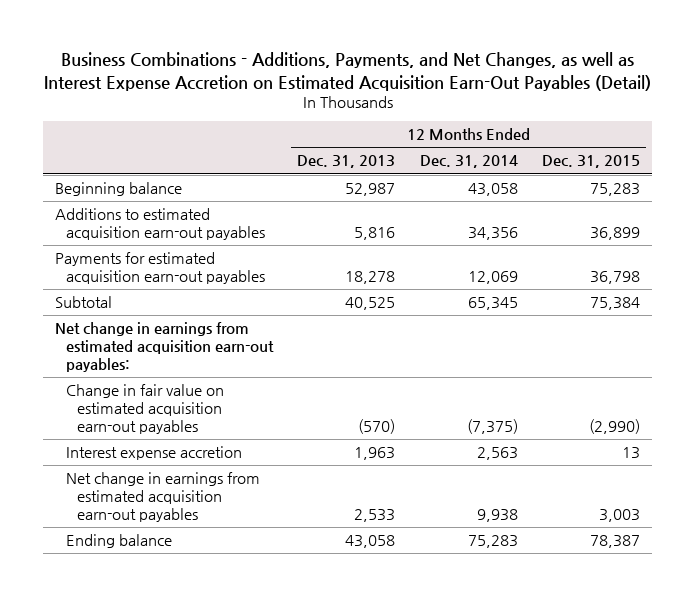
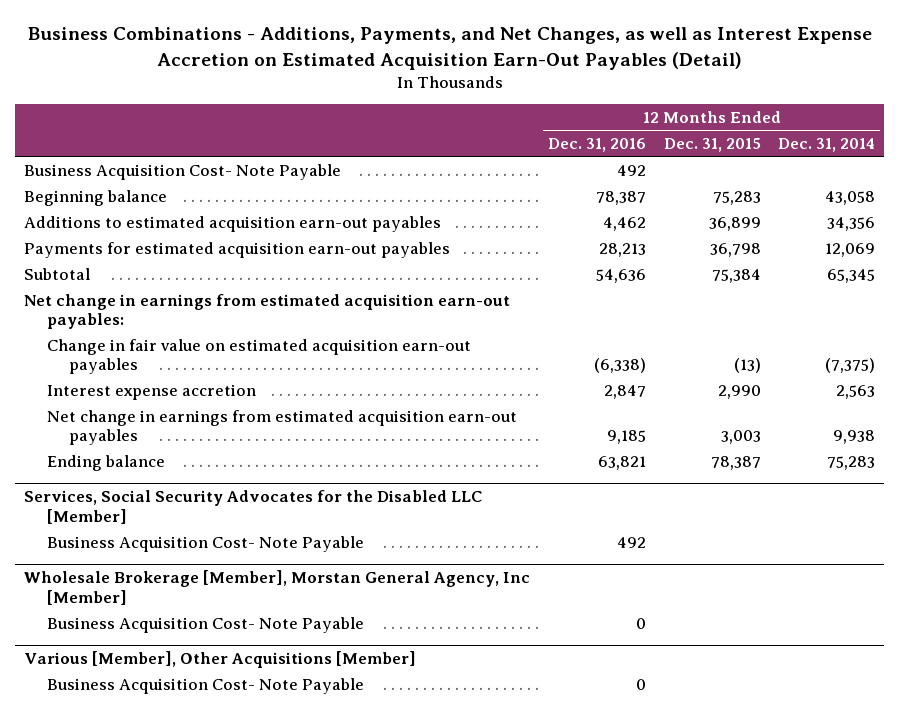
[297,155,396,169] Dec. 31, 2013 -> none
none -> [547,137,646,152] Dec. 31, 2016
none -> [23,163,341,180] Business Acquisition Cost- Note Payable
[588,418,640,434] (2,990) -> [733,357,761,373] (13)
[621,447,640,460] 13 -> [717,384,761,399] 2,990
none -> [23,490,482,524] Services, Social Security Advocates for the Disabled LLC [Member]
none -> [46,535,364,552] Business Acquisition Cost- Note Payable
none -> [23,570,530,605] Wholesale Brokerage [Member], Morstan General Agency, Inc [Member]
none -> [46,616,364,633] Business Acquisition Cost- Note Payable
none -> [23,651,416,669] Various [Member], Other Acquisitions [Member]
none -> [46,677,364,694] Business Acquisition Cost- Note Payable

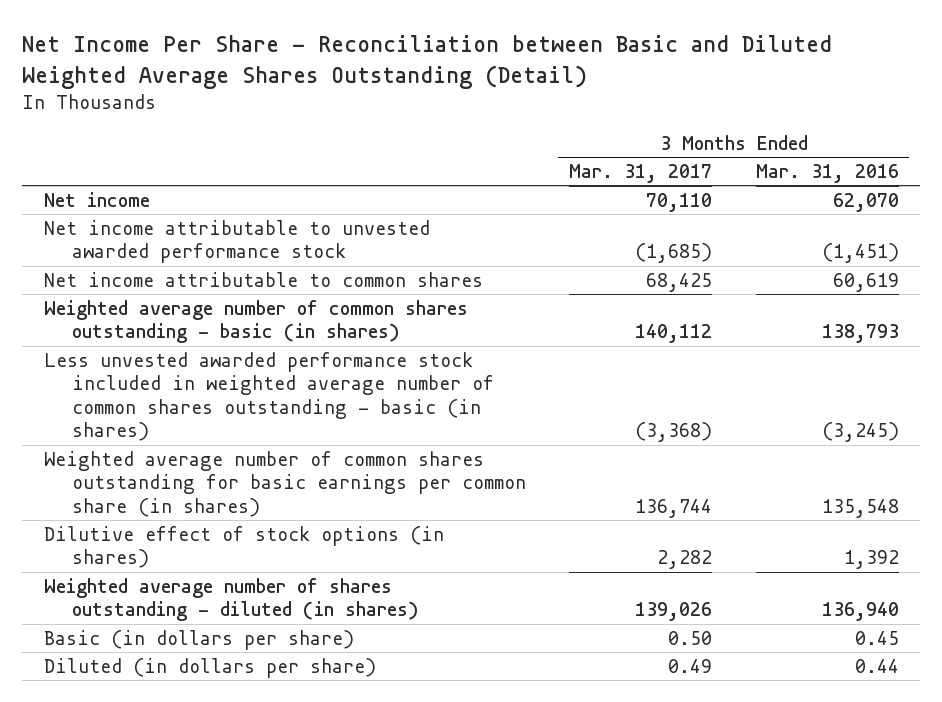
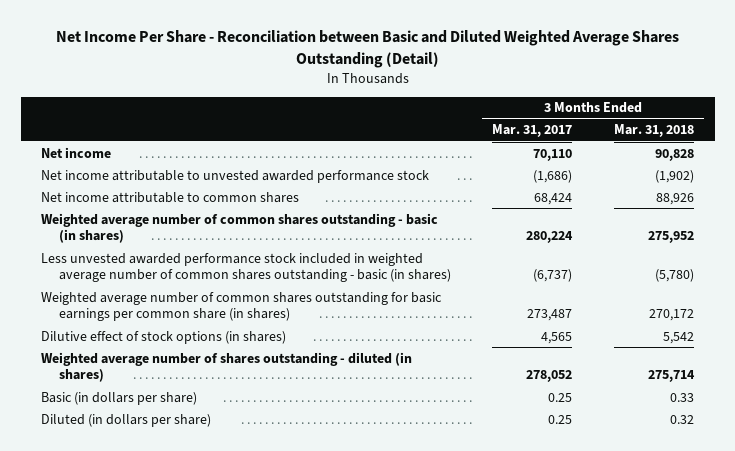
[755,163,899,183] Mar. 31, 2016 -> none
none -> [613,124,694,138] Mar. 31, 2018
[635,243,713,264] (1,685) -> [533,169,573,183] (1,686)
[646,272,713,292] 68,425 -> [534,192,573,205] 68,424
[635,324,713,344] 140,112 -> [526,231,574,244] 280,224
[635,422,713,443] (3,368) -> [533,269,573,283] (6,737)
[635,498,713,518] 136,744 -> [527,309,573,322] 273,487
[657,550,713,570] 2,282 -> [541,331,573,344] 4,565
[635,602,713,622] 139,026 -> [526,370,573,383] 278,052
[668,630,713,645] 0.50 -> [548,392,573,402] 0.25
[668,658,713,673] 0.49 -> [548,414,573,424] 0.25

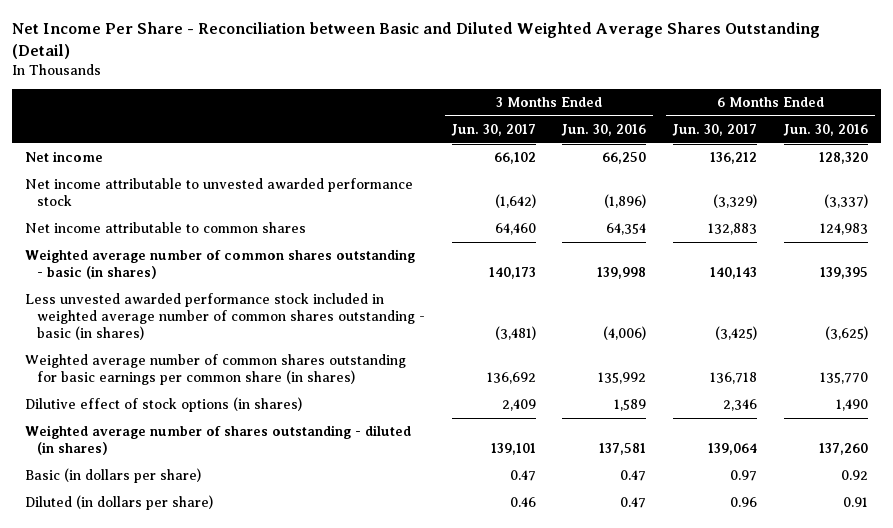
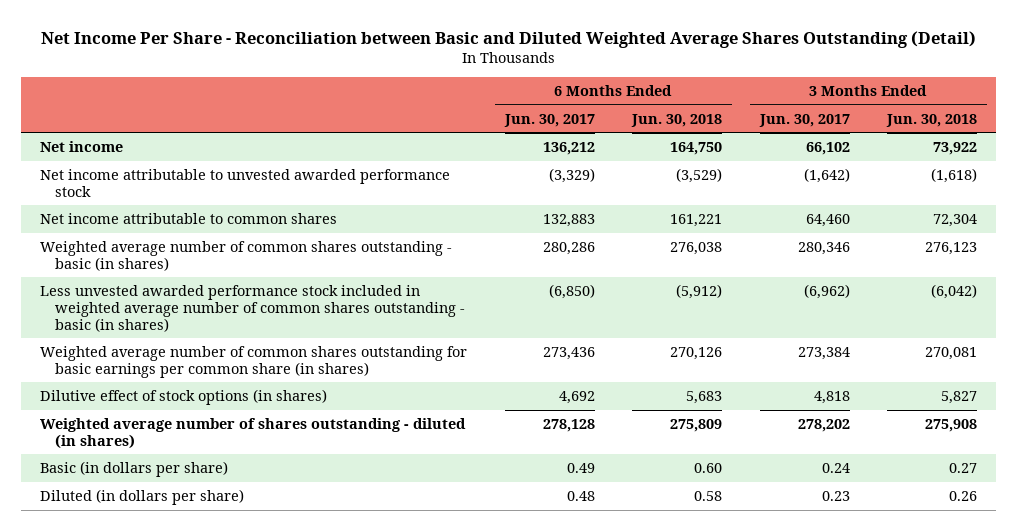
[561,123,647,136] Jun. 30, 2016 -> none
[782,123,868,136] Jun. 30, 2016 -> none
none -> [631,113,723,127] Jun. 30, 2018
none -> [886,113,978,127] Jun. 30, 2018
[488,267,536,280] 140,173 -> [797,241,850,255] 280,346
[710,267,758,280] 140,143 -> [542,241,595,255] 280,286
[494,325,536,340] (3,481) -> [803,283,850,299] (6,962)
[715,325,758,340] (3,425) -> [548,283,595,299] (6,850)
[486,372,536,385] 136,692 -> [797,346,850,360] 273,384
[710,372,758,385] 136,718 -> [542,346,595,360] 273,436
[501,399,536,412] 2,409 -> [813,390,850,404] 4,818
[723,399,758,412] 2,346 -> [558,390,595,404] 4,692
[490,443,536,456] 139,101 -> [797,418,850,432] 278,202
[708,443,758,456] 139,064 -> [542,418,595,432] 278,128
[509,470,536,482] 0.47 -> [821,462,850,473] 0.24
[730,470,758,482] 0.97 -> [566,462,595,473] 0.49
[509,497,536,508] 0.46 -> [821,490,850,501] 0.23
[730,497,758,508] 0.96 -> [566,490,595,501] 0.48

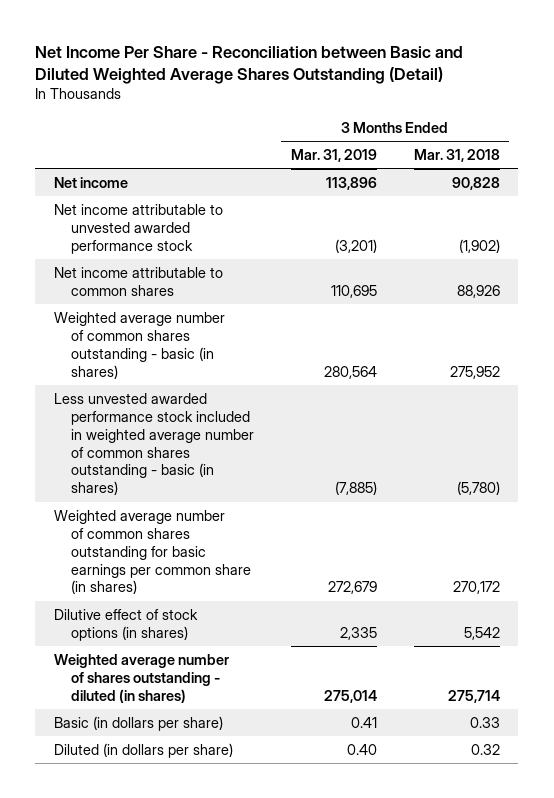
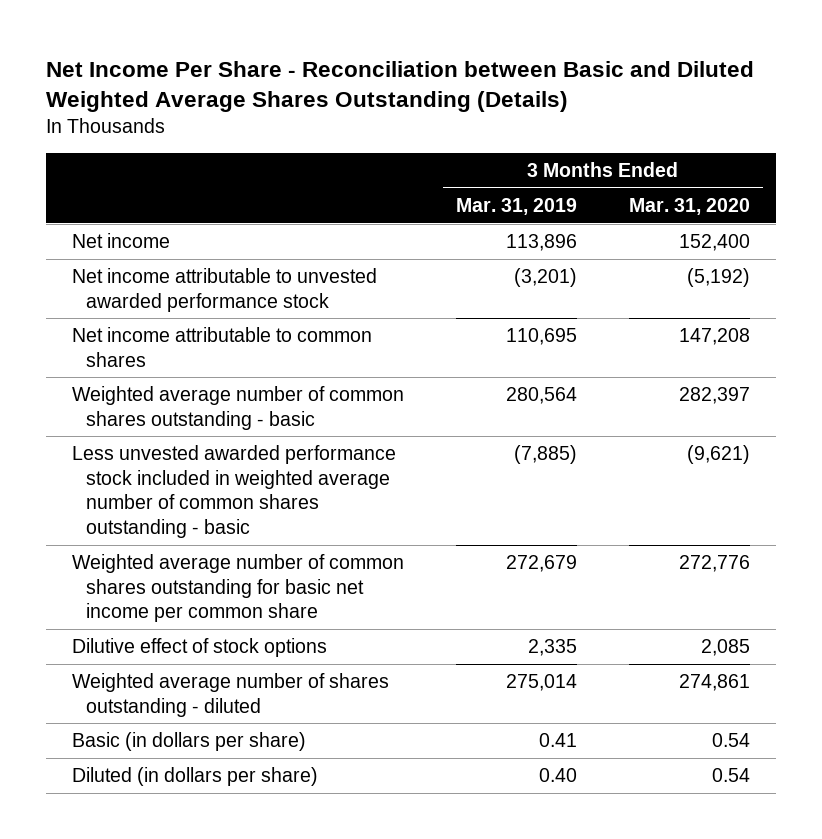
[35,45,464,84] Net Income Per Share - Reconciliation between Basic and Diluted Weighted Average Shares Outstanding (Detail) -> [46,60,755,112] Net Income Per Share - Reconciliation between Basic and Diluted Weighted Average Shares Outstanding (Details)
[413,149,500,163] Mar. 31, 2018 -> none
none -> [629,198,751,216] Mar. 31, 2020
[53,311,225,379] Weighted average number of common shares outstanding - basic (in shares) -> [72,386,405,430] Weighted average number of common shares outstanding - basic
[53,392,254,496] Less unvested awarded performance stock included in weighted average number of common shares outstanding - basic (in shares) -> [72,445,397,538] Less unvested awarded performance stock included in weighted average number of common shares outstanding - basic
[53,509,251,595] Weighted average number of common shares outstanding for basic earnings per common share (in shares) -> [72,554,405,623] Weighted average number of common shares outstanding for basic net income per common share
[53,608,198,641] Dilutive effect of stock options (in shares) -> [72,638,328,658] Dilutive effect of stock options
[53,653,229,703] Weighted average number of shares outstanding - diluted (in shares) -> [72,673,390,717] Weighted average number of shares outstanding - diluted

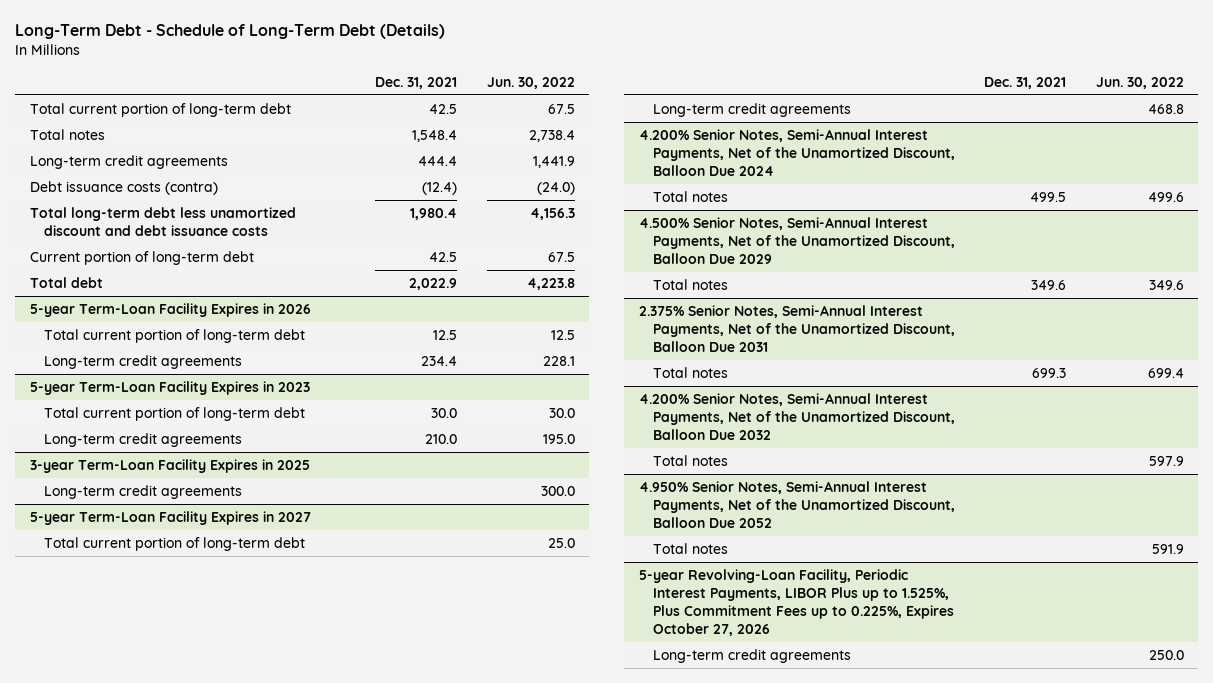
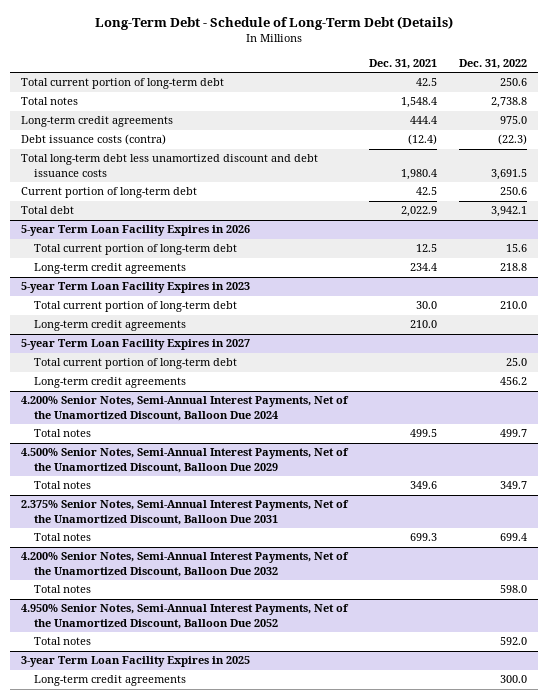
[486,76,575,89] Jun. 30, 2022 -> none
none -> [458,58,527,69] Dec. 31, 2022
[29,302,311,317] 5-year Term-Loan Facility Expires in 2026 -> [20,225,250,237] 5-year Term Loan Facility Expires in 2026
[29,380,310,395] 5-year Term-Loan Facility Expires in 2023 -> [20,282,250,294] 5-year Term Loan Facility Expires in 2023
[29,458,310,473] 3-year Term-Loan Facility Expires in 2025 -> none
[43,484,242,499] Long-term credit agreements -> none
[29,510,311,525] 5-year Term-Loan Facility Expires in 2027 -> [20,339,250,351] 5-year Term Loan Facility Expires in 2027
[638,568,954,636] 5-year Revolving-Loan Facility, Periodic Interest Payments, LIBOR Plus up to 1.525%, Plus Commitment Fees up to 0.225%, Expires October 27, 2026 -> none
none -> [20,656,250,668] 3-year Term Loan Facility Expires in 2025

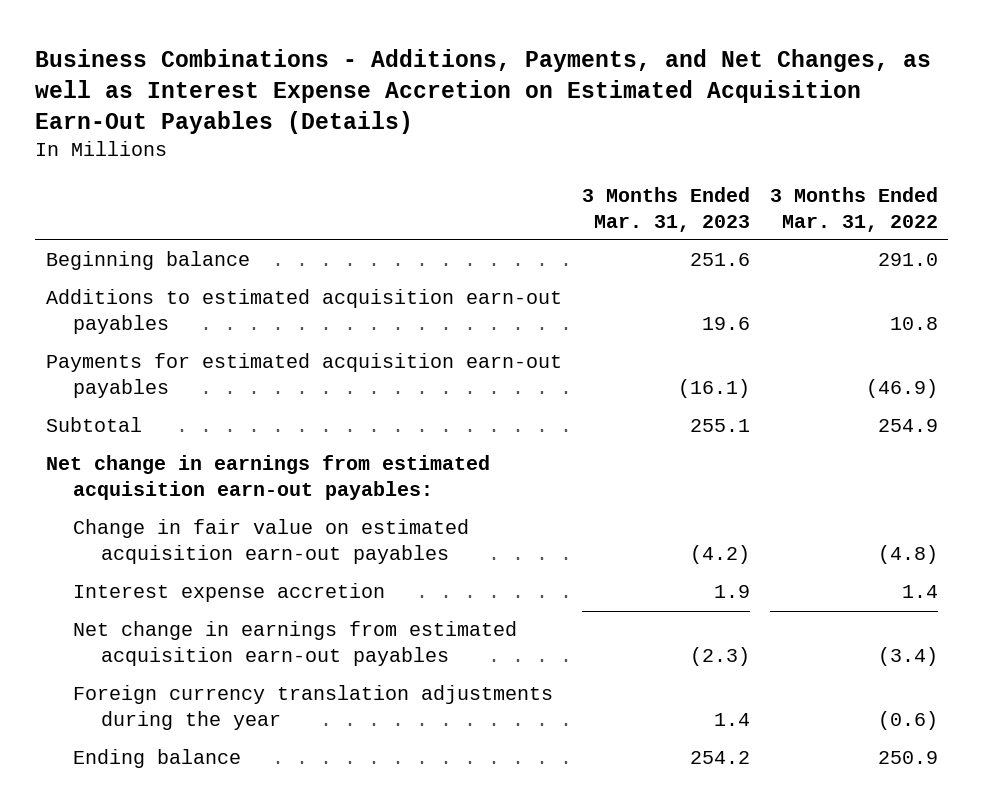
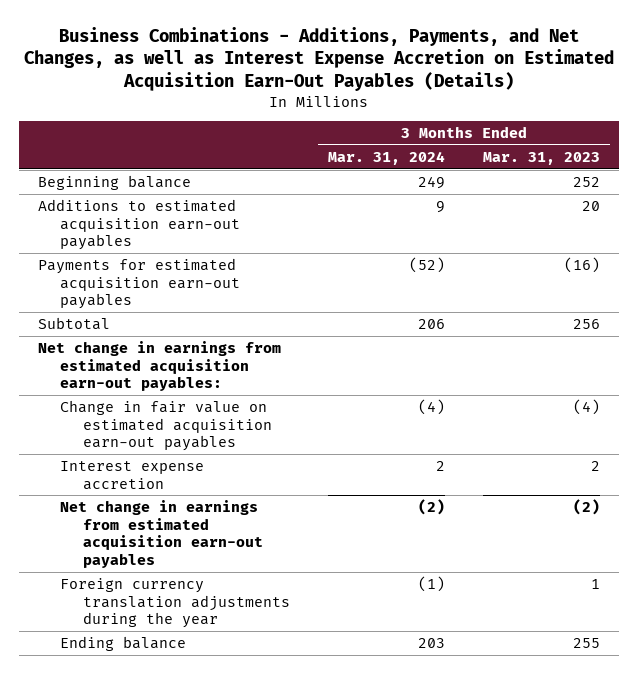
[769,186,938,232] 3 Months Ended Mar. 31, 2022 -> none
none -> [327,150,445,165] Mar. 31, 2024
[689,253,750,267] 251.6 -> [573,176,601,187] 252
[701,317,750,331] 19.6 -> [582,200,601,211] 20
[677,379,750,399] (16.1) -> [564,256,601,273] (16)
[689,419,750,433] 255.1 -> [573,318,601,329] 256
[689,545,750,565] (4.2) -> [573,398,601,415] (4)
[713,585,750,599] 1.9 -> [591,460,601,471] 2
[689,647,750,667] (2.3) -> [573,498,601,515] (2)
[713,713,750,727] 1.4 -> [591,578,601,589] 1
[689,751,750,765] 254.2 -> [573,637,601,648] 255

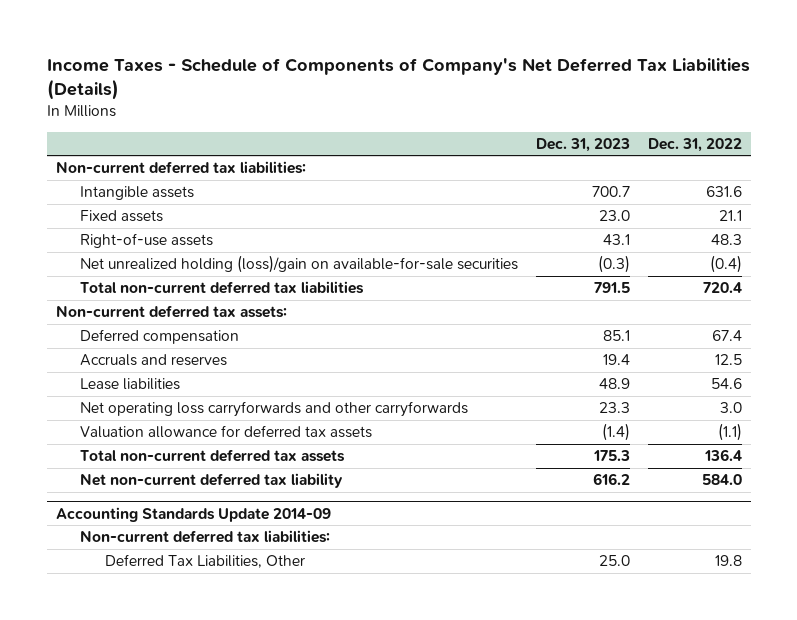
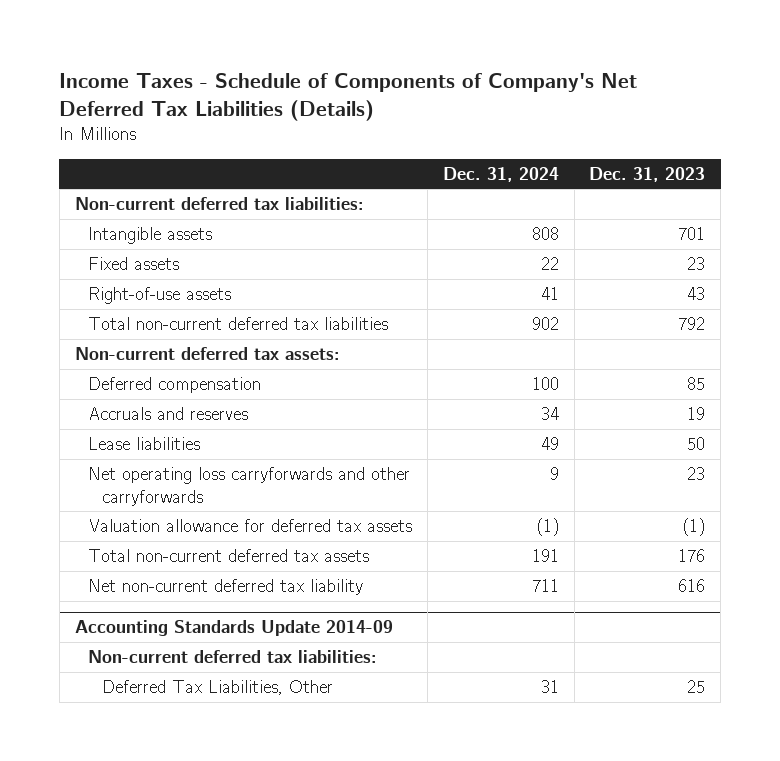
[647,137,742,152] Dec. 31, 2022 -> none
none -> [442,166,559,182] Dec. 31, 2024
[80,255,519,274] Net unrealized holding (loss)/gain on available-for-sale securities -> none
[591,186,630,198] 700.7 -> [678,227,706,241] 701
[598,210,630,222] 23.0 -> [687,257,706,271] 23
[602,234,630,246] 43.1 -> [687,287,706,301] 43
[593,282,630,294] 791.5 -> [678,317,706,331] 792
[602,330,630,342] 85.1 -> [687,377,706,391] 85
[602,354,630,366] 19.4 -> [687,407,706,421] 19
[598,378,630,390] 48.9 -> [687,437,706,451] 50
[598,402,630,414] 23.3 -> [687,467,706,481] 23
[601,423,630,442] (1.4) -> [682,518,706,537] (1)
[592,450,630,462] 175.3 -> [678,549,706,563] 176
[592,473,630,486] 616.2 -> [678,579,706,593] 616
[598,555,630,567] 25.0 -> [687,680,706,694] 25

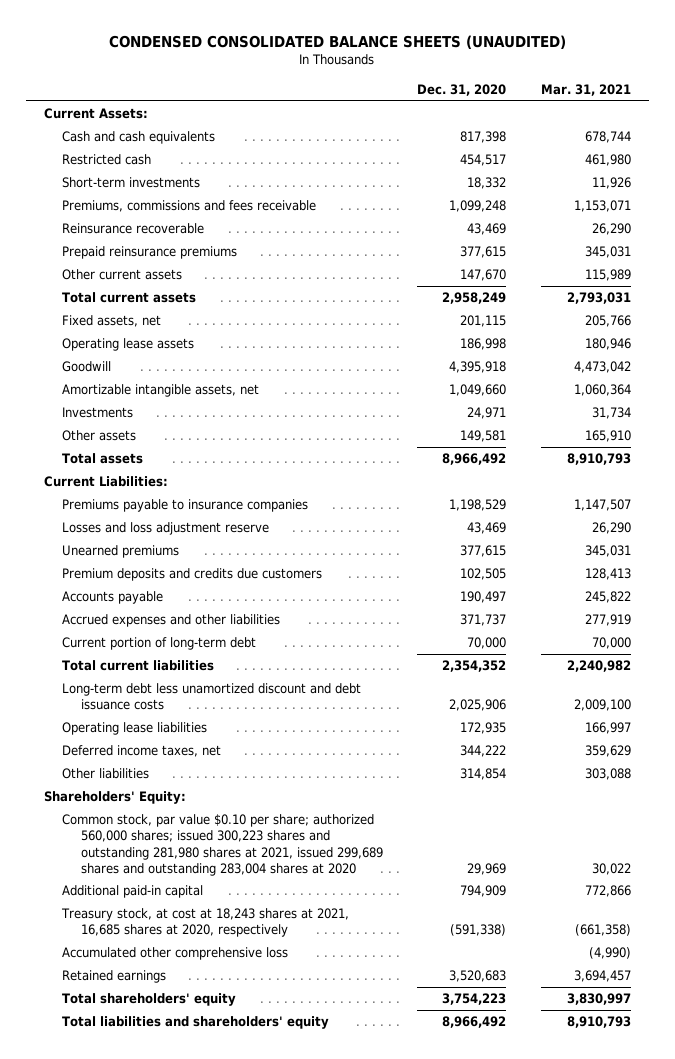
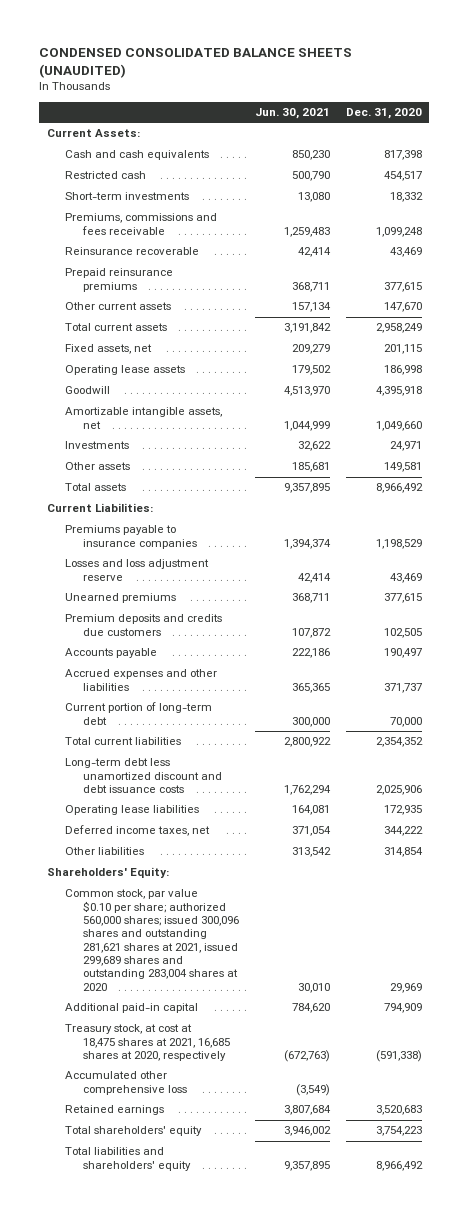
[541,83,632,96] Mar. 31, 2021 -> none
none -> [255,108,331,120] Jun. 30, 2021
[62,814,383,876] Common stock, par value $0.10 per share; authorized 560,000 shares; issued 300,223 shares and outstanding 281,980 shares at 2021, issued 299,689 shares and outstanding 283,004 shares at 2020 -> [64,889,240,991] Common stock, par value $0.10 per share; authorized 560,000 shares; issued 300,096 shares and outstanding 281,621 shares at 2021, issued 299,689 shares and outstanding 283,004 shares at 2020
[61,908,350,938] Treasury stock, at cost at 18,243 shares at 2021, 16,685 shares at 2020, respectively -> [64,1024,231,1062] Treasury stock, at cost at 18,475 shares at 2021, 16,685 shares at 2020, respectively

